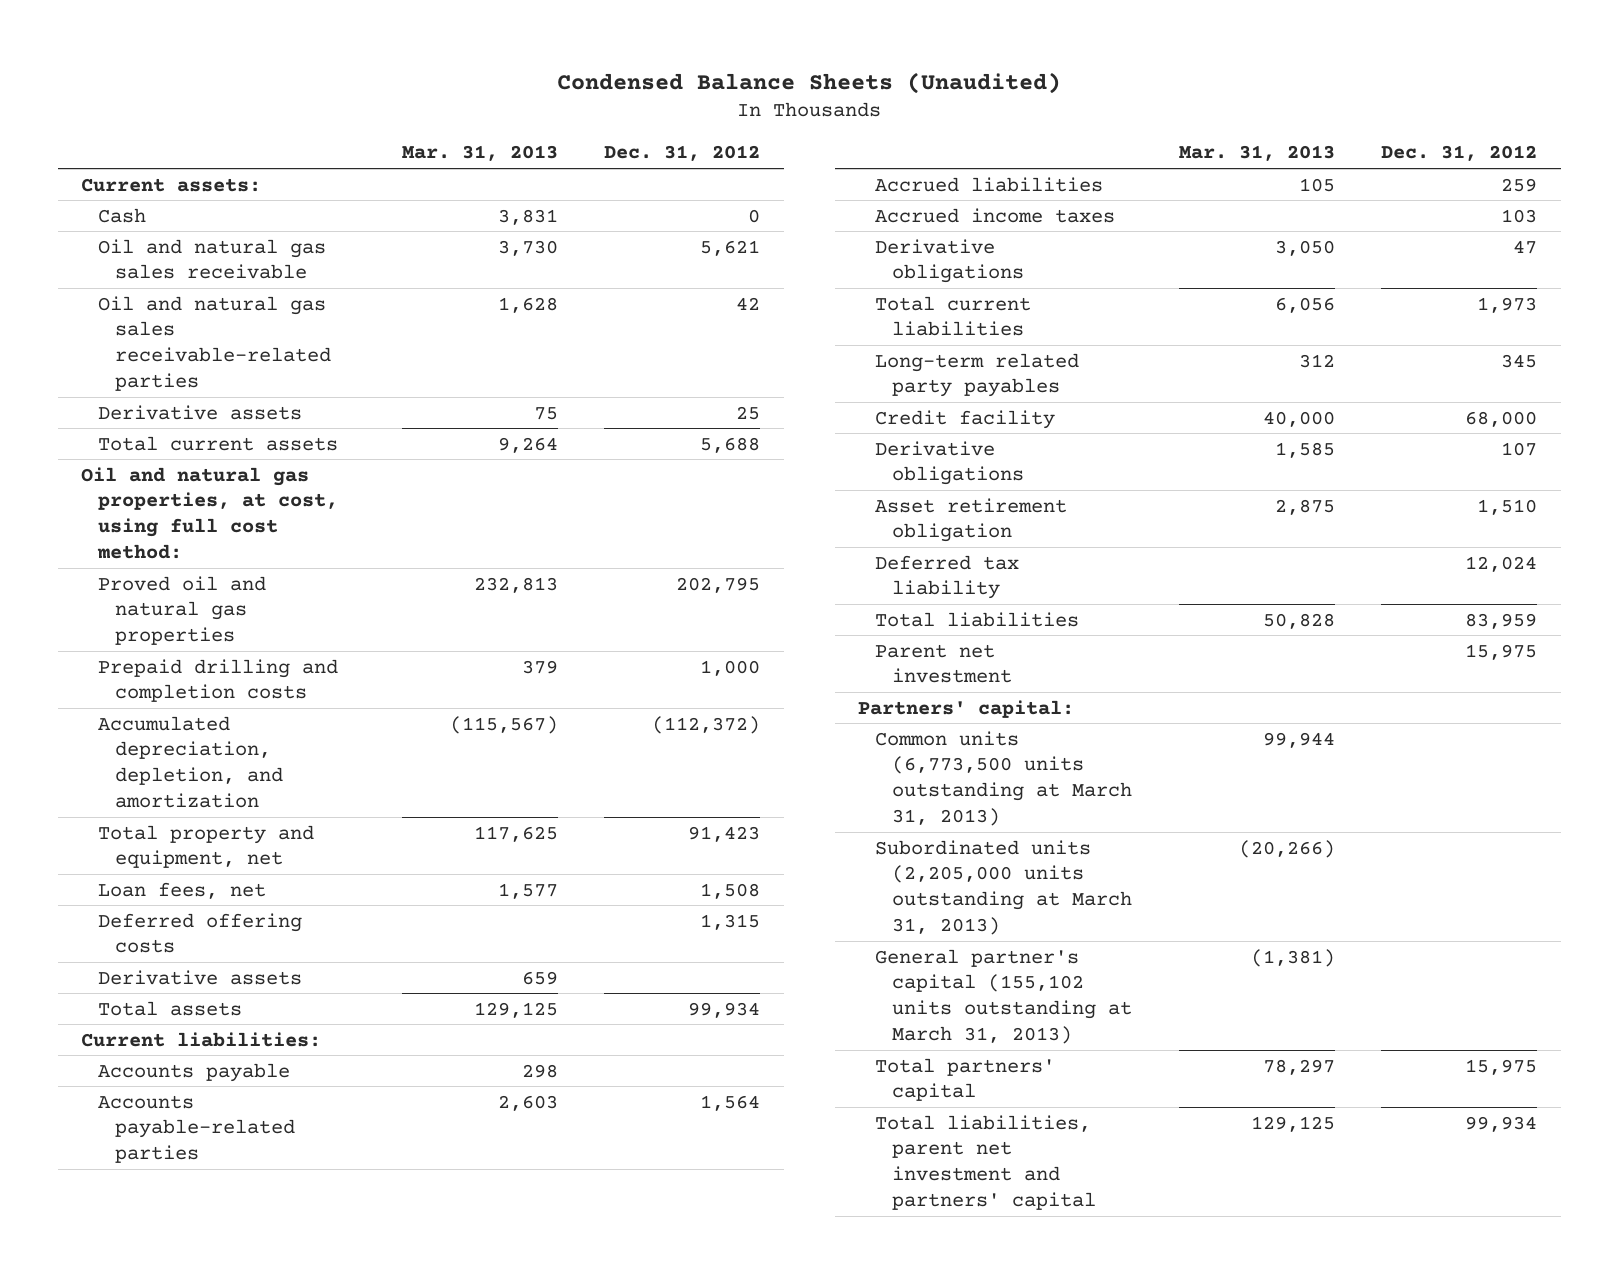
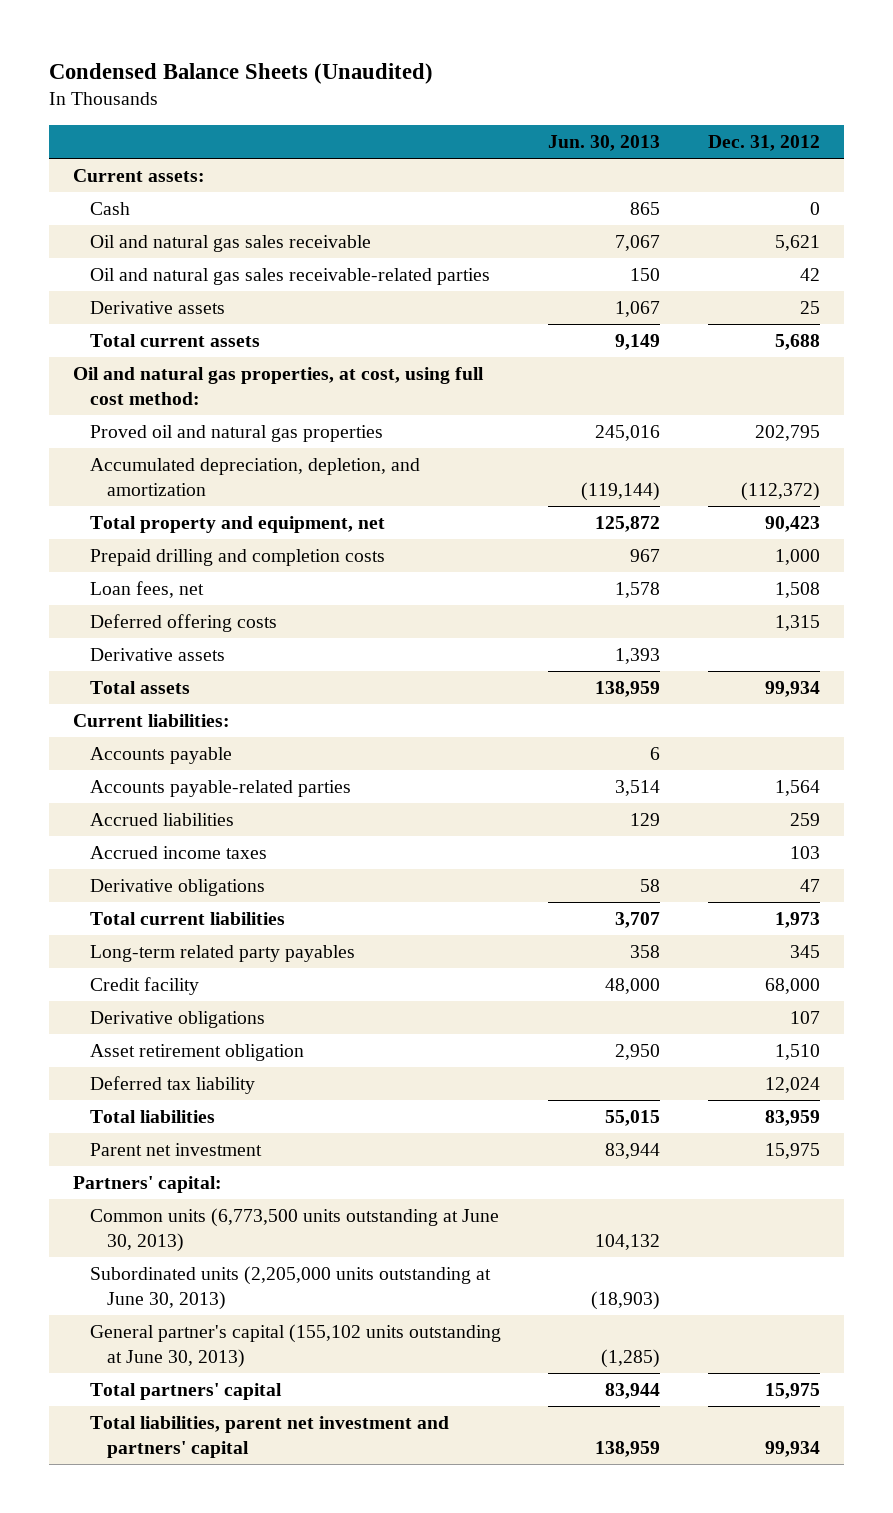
[401,145,558,162] Mar. 31, 2013 -> none
none -> [548,134,661,151] Jun. 30, 2013
[688,825,761,842] 91,423 -> [764,515,820,532] 90,423
[97,658,338,703] Prepaid drilling and completion costs -> [89,548,385,566] Prepaid drilling and completion costs
[874,730,1132,826] Common units (6,773,500 units outstanding at March 31, 2013) -> [89,1207,499,1252] Common units (6,773,500 units outstanding at June 30, 2013)
[874,839,1132,935] Subordinated units (2,205,000 units outstanding at March 31, 2013) -> [89,1265,491,1310] Subordinated units (2,205,000 units outstanding at June 30, 2013)
[874,948,1132,1044] General partner's capital (155,102 units outstanding at March 31, 2013) -> [89,1323,501,1368] General partner's capital (155,102 units outstanding at June 30, 2013)

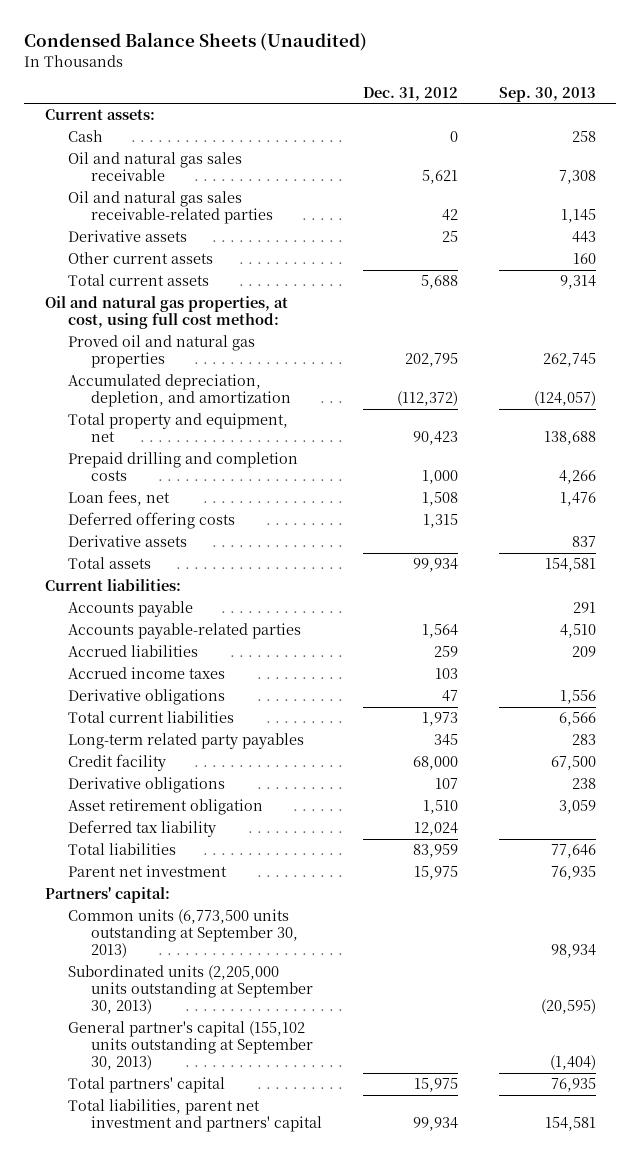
[548,134,661,151] Jun. 30, 2013 -> none
none -> [499,86,597,102] Sep. 30, 2013
none -> [68,252,214,265] Other current assets
[89,1207,499,1252] Common units (6,773,500 units outstanding at June 30, 2013) -> [68,909,299,958] Common units (6,773,500 units outstanding at September 30, 2013)
[89,1265,491,1310] Subordinated units (2,205,000 units outstanding at June 30, 2013) -> [68,965,314,1014] Subordinated units (2,205,000 units outstanding at September 30, 2013)
[89,1323,501,1368] General partner's capital (155,102 units outstanding at June 30, 2013) -> [68,1021,314,1070] General partner's capital (155,102 units outstanding at September 30, 2013)

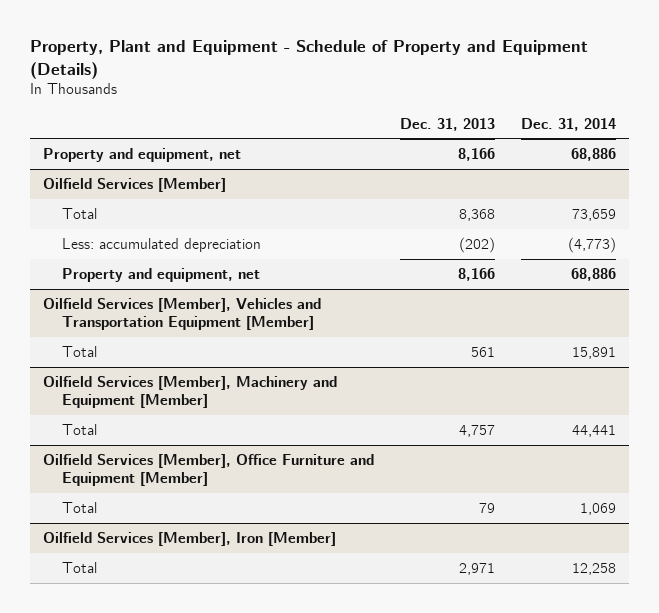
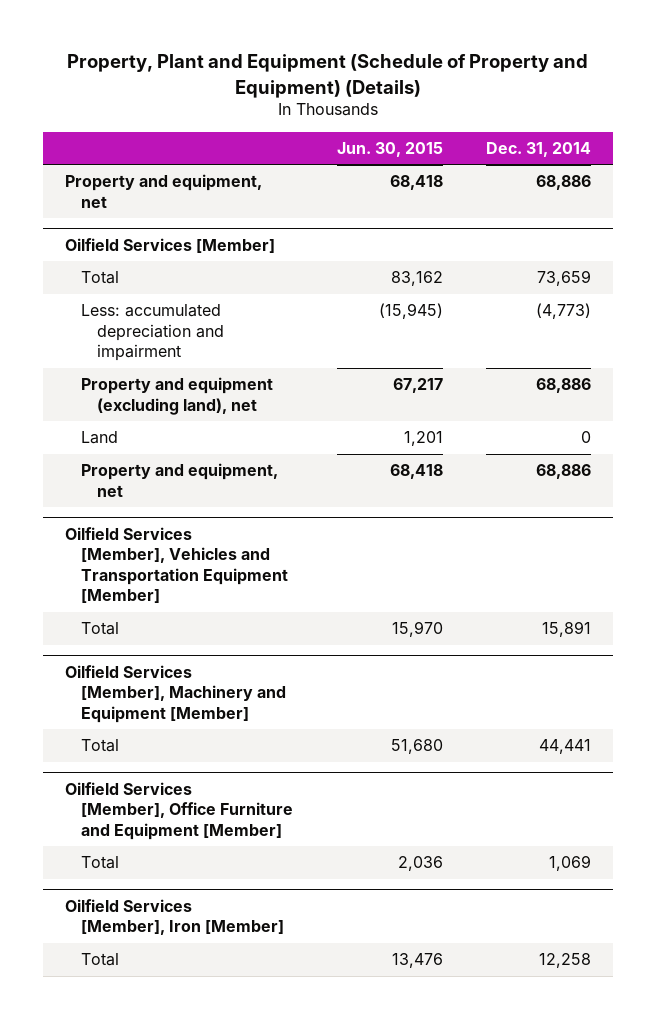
[29,40,588,79] Property, Plant and Equipment - Schedule of Property and Equipment (Details) -> [67,54,589,98] Property, Plant and Equipment (Schedule of Property and Equipment) (Details)
[399,117,495,131] Dec. 31, 2013 -> none
none -> [336,142,443,158] Jun. 30, 2015
[61,237,261,252] Less: accumulated depreciation -> [81,304,225,362] Less: accumulated depreciation and impairment
none -> [81,377,274,415] Property and equipment (excluding land), net
none -> [81,431,119,445] Land

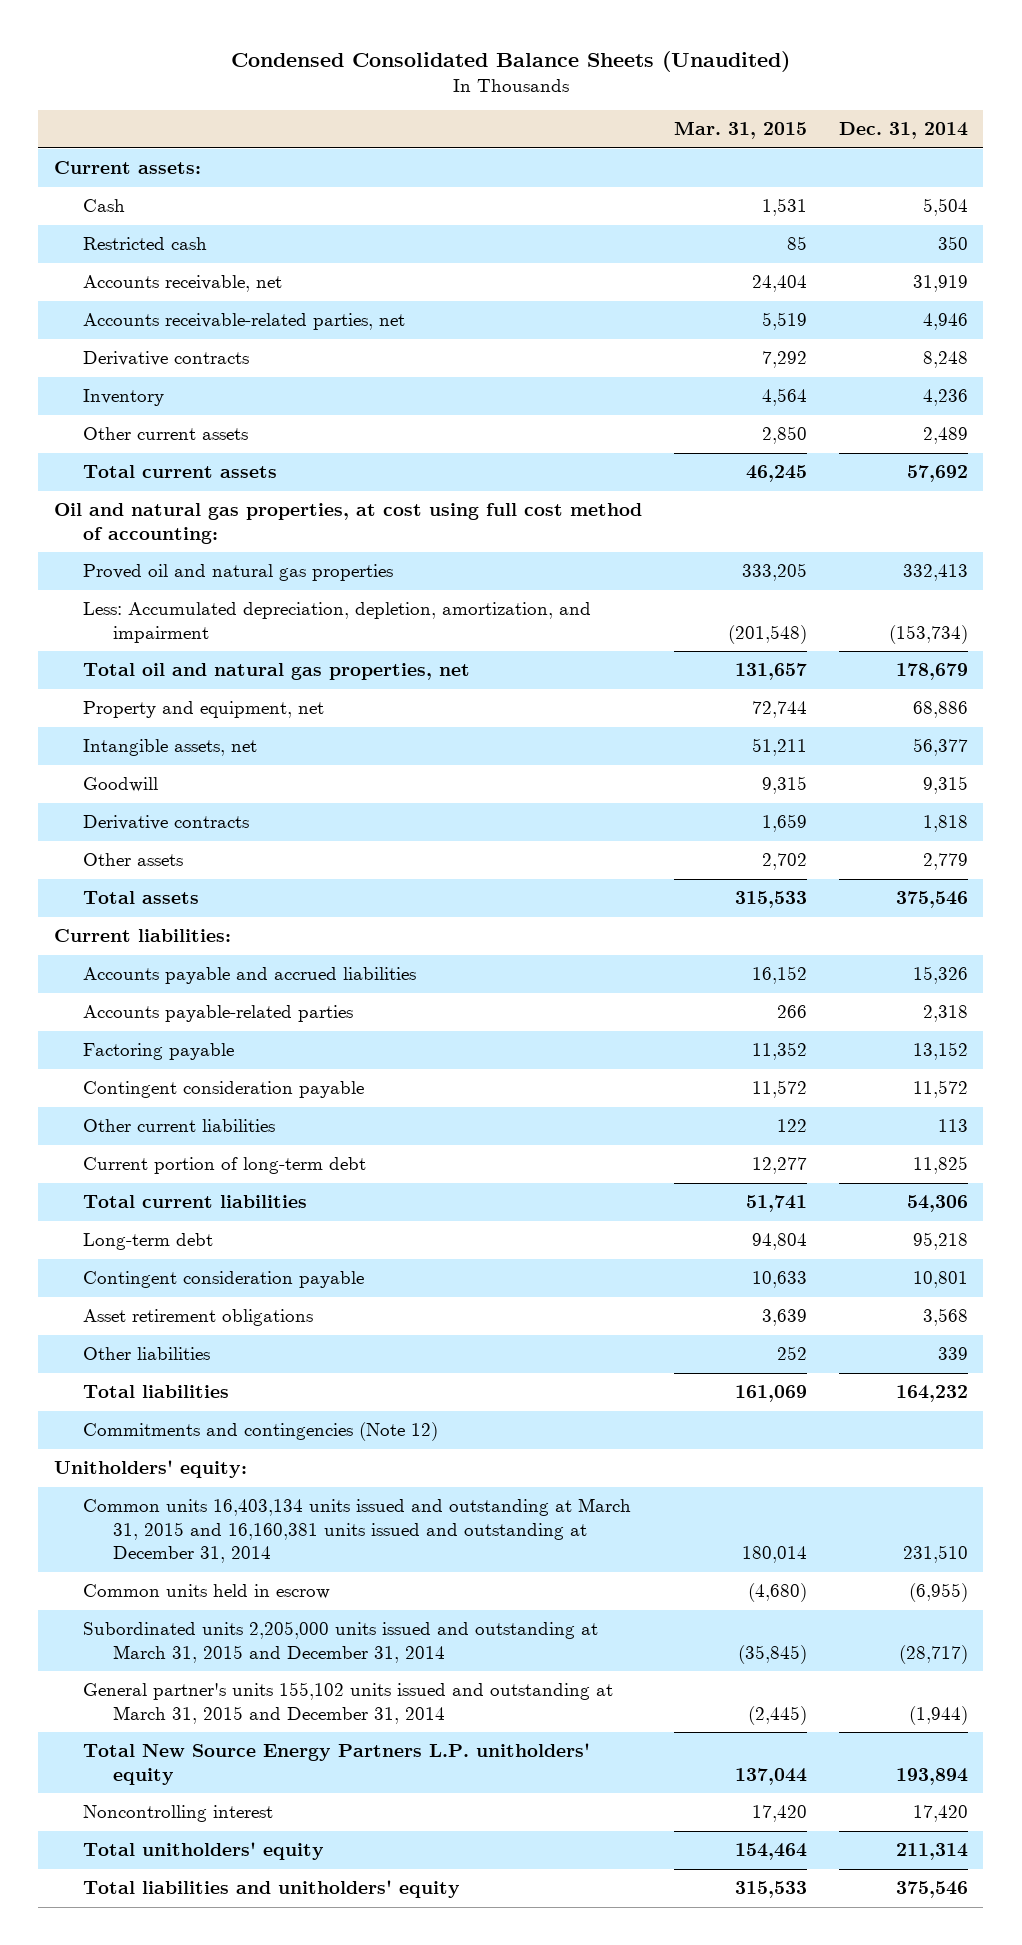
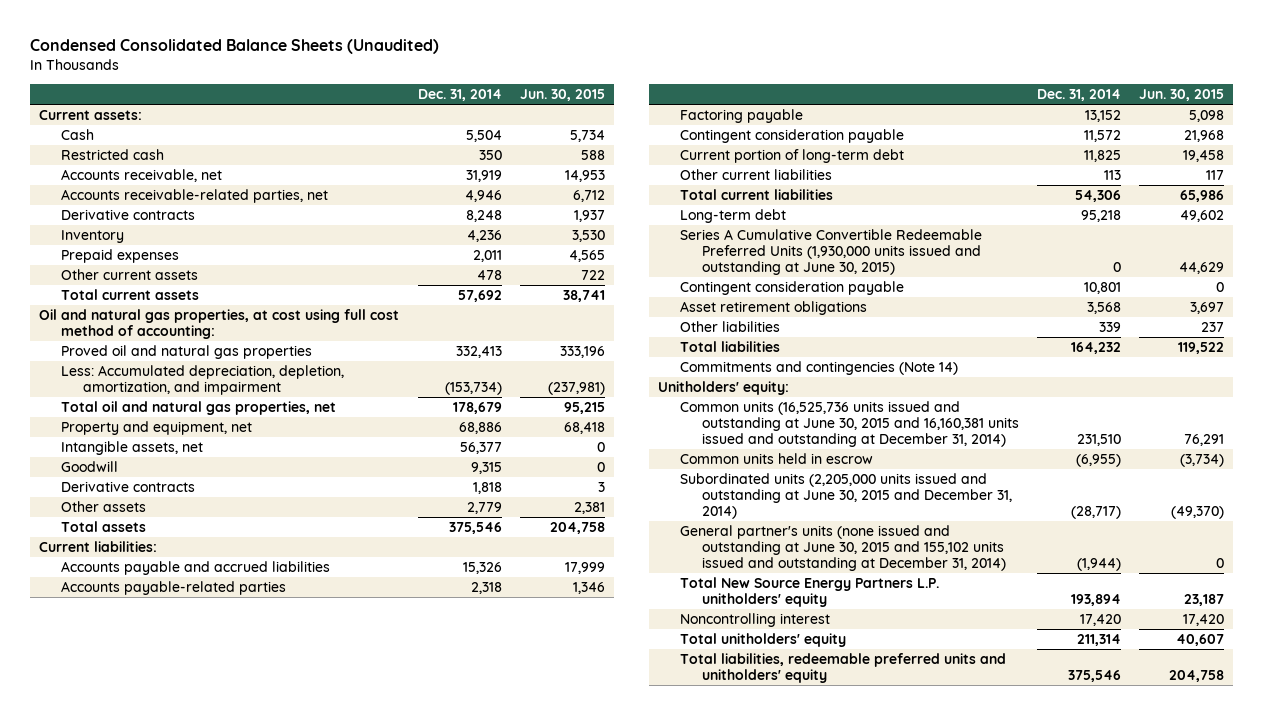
[673,121,807,140] Mar. 31, 2015 -> none
none -> [519,89,605,102] Jun. 30, 2015
none -> [60,248,179,263] Prepaid expenses
[922,427,968,445] 2,489 -> [477,269,503,280] 478
[83,1119,276,1133] Other current liabilities -> [679,168,832,180] Other current liabilities
none -> [679,228,982,276] Series A Cumulative Convertible Redeemable Preferred Units (1,930,000 units issued and outstanding at June 30, 2015)
[83,1422,439,1442] Commitments and contingencies (Note 12) -> [679,360,958,375] Commitments and contingencies (Note 14)
[83,1498,632,1564] Common units 16,403,134 units issued and outstanding at March 31, 2015 and 16,160,381 units issued and outstanding at December 31, 2014 -> [679,400,1020,448] Common units (16,525,736 units issued and outstanding at June 30, 2015 and 16,160,381 units issued and outstanding at December 31, 2014)
[83,1621,599,1663] Subordinated units 2,205,000 units issued and outstanding at March 31, 2015 and December 31, 2014 -> [679,472,1013,520] Subordinated units (2,205,000 units issued and outstanding at June 30, 2015 and December 31, 2014)
[83,1682,614,1724] General partner's units 155,102 units issued and outstanding at March 31, 2015 and December 31, 2014 -> [679,524,1007,572] General partner's units (none issued and outstanding at June 30, 2015 and 155,102 units issued and outstanding at December 31, 2014)
[83,1880,461,1899] Total liabilities and unitholders' equity -> [679,652,1006,683] Total liabilities, redeemable preferred units and unitholders' equity

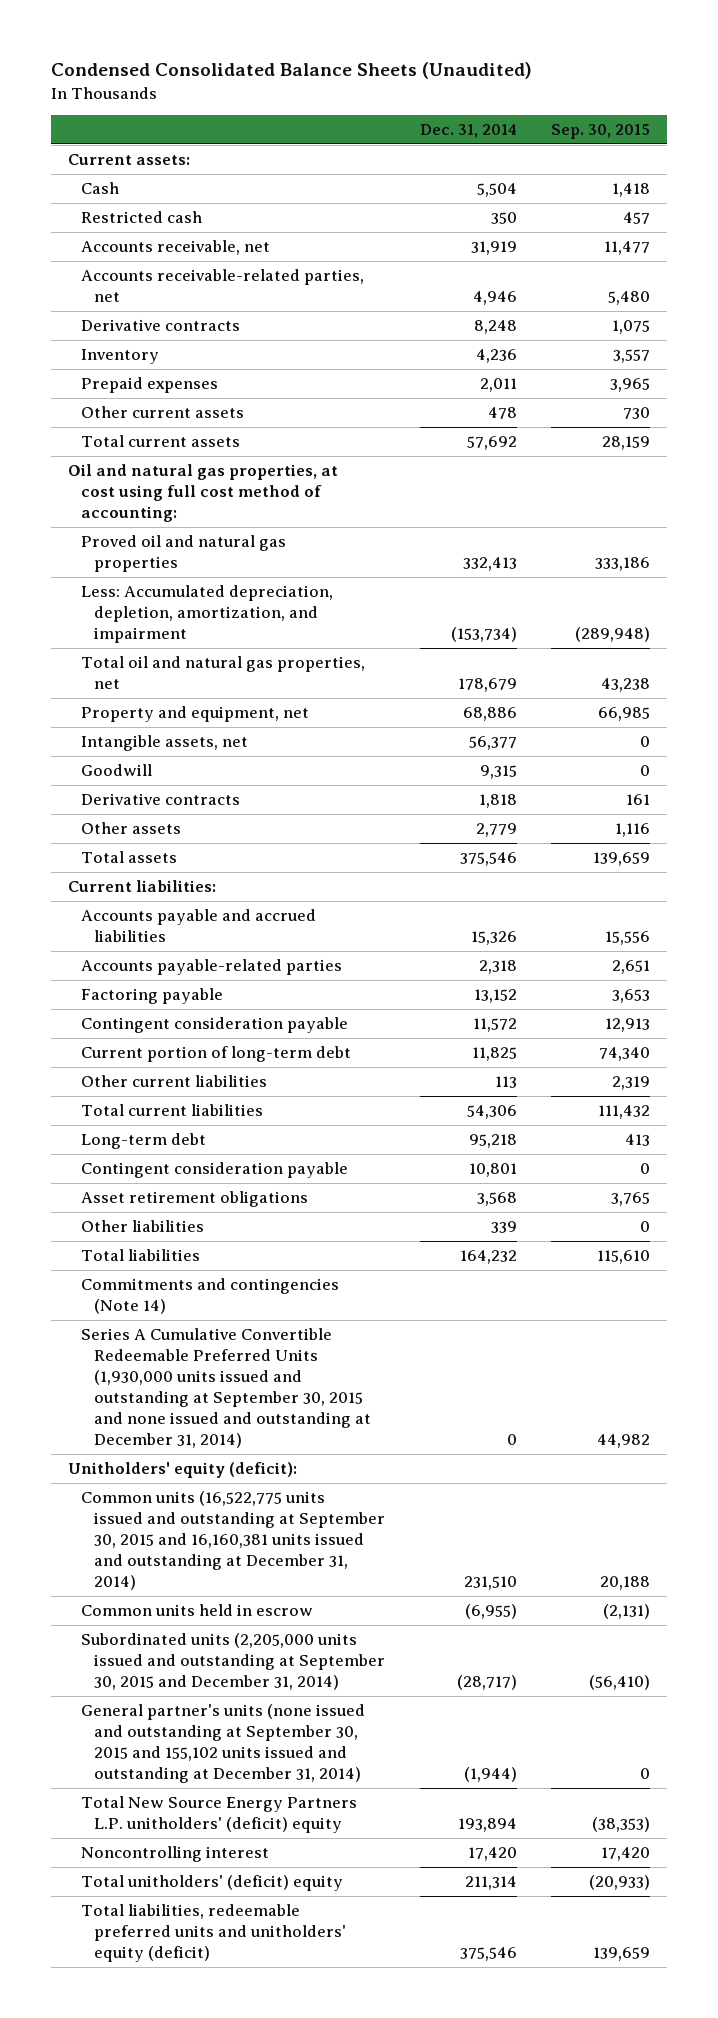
[519,89,605,102] Jun. 30, 2015 -> none
none -> [551,124,651,140] Sep. 30, 2015
[679,228,982,276] Series A Cumulative Convertible Redeemable Preferred Units (1,930,000 units issued and outstanding at June 30, 2015) -> none
none -> [81,1327,372,1449] Series A Cumulative Convertible Redeemable Preferred Units (1,930,000 units issued and outstanding at September 30, 2015 and none issued and outstanding at December 31, 2014)
[657,380,789,395] Unitholders' equity: -> [68,1461,298,1478] Unitholders' equity (deficit):
[679,400,1020,448] Common units (16,525,736 units issued and outstanding at June 30, 2015 and 16,160,381 units issued and outstanding at December 31, 2014) -> [81,1490,386,1591] Common units (16,522,775 units issued and outstanding at September 30, 2015 and 16,160,381 units issued and outstanding at December 31, 2014)
[679,472,1013,520] Subordinated units (2,205,000 units issued and outstanding at June 30, 2015 and December 31, 2014) -> [81,1632,386,1691] Subordinated units (2,205,000 units issued and outstanding at September 30, 2015 and December 31, 2014)
[679,524,1007,572] General partner's units (none issued and outstanding at June 30, 2015 and 155,102 units issued and outstanding at December 31, 2014) -> [81,1703,366,1784] General partner's units (none issued and outstanding at September 30, 2015 and 155,102 units issued and outstanding at December 31, 2014)
[679,576,939,607] Total New Source Energy Partners L.P. unitholders' equity -> [81,1795,358,1834] Total New Source Energy Partners L.P. unitholders' (deficit) equity
[679,632,846,647] Total unitholders' equity -> [81,1874,344,1891] Total unitholders' (deficit) equity
[679,652,1006,683] Total liabilities, redeemable preferred units and unitholders' equity -> [81,1903,347,1963] Total liabilities, redeemable preferred units and unitholders' equity (deficit)

